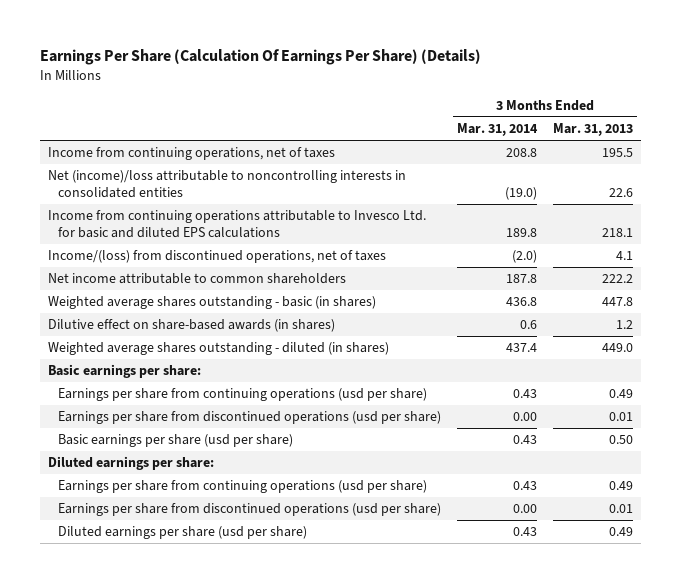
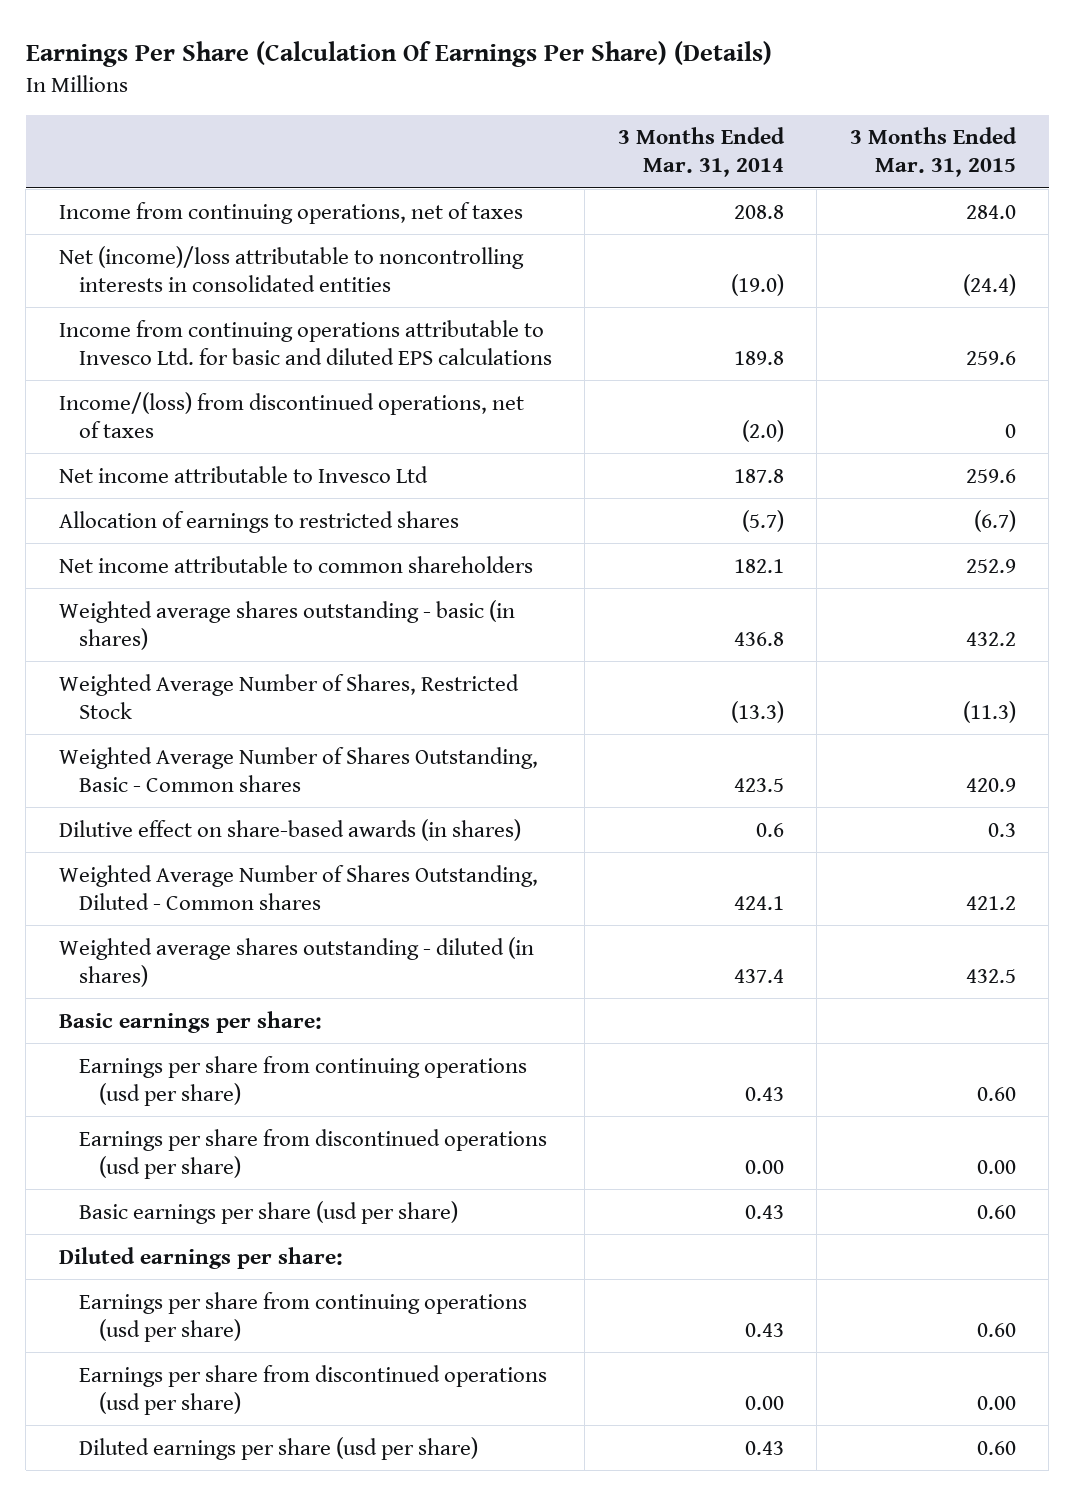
[552,123,633,137] Mar. 31, 2013 -> none
none -> [849,127,1017,178] 3 Months Ended Mar. 31, 2015
none -> [58,465,428,483] Net income attributable to Invesco Ltd
none -> [58,510,459,533] Allocation of earnings to restricted shares
[505,274,537,284] 187.8 -> [733,558,784,573] 182.1
none -> [58,673,519,719] Weighted Average Number of Shares, Restricted Stock
none -> [58,746,538,792] Weighted Average Number of Shares Outstanding, Basic - Common shares
none -> [58,864,538,910] Weighted Average Number of Shares Outstanding, Diluted - Common shares

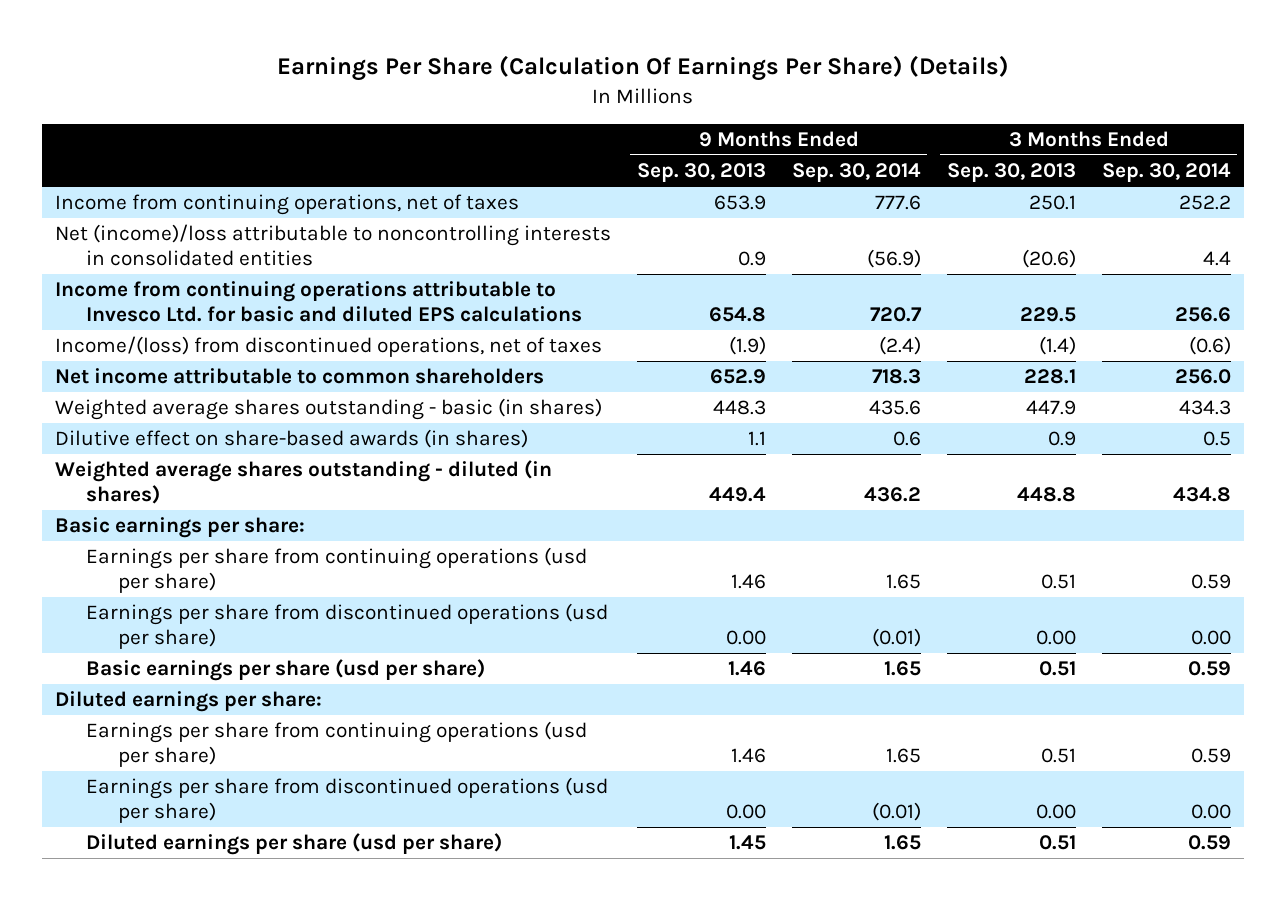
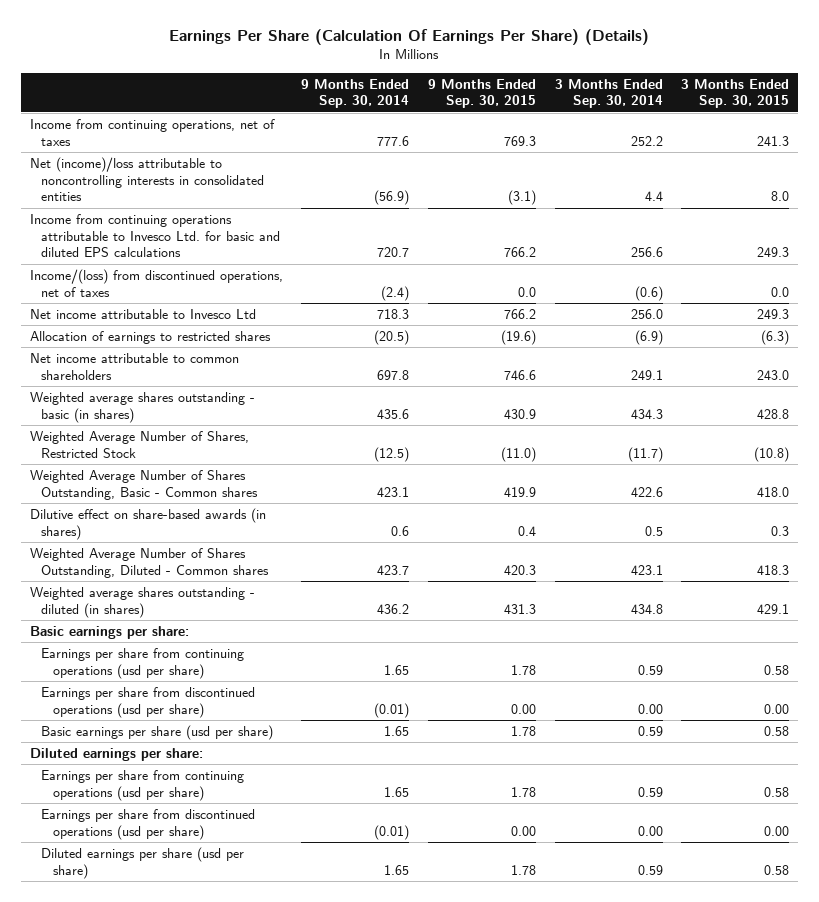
[636,163,766,183] Sep. 30, 2013 -> none
[946,163,1076,183] Sep. 30, 2013 -> none
none -> [427,78,536,109] 9 Months Ended Sep. 30, 2015
none -> [681,78,790,109] 3 Months Ended Sep. 30, 2015
none -> [29,308,256,319] Net income attributable to Invesco Ltd
none -> [29,330,271,344] Allocation of earnings to restricted shares
[871,369,921,385] 718.3 -> [377,369,410,380] 697.8
[1174,369,1231,385] 256.0 -> [630,369,663,380] 249.1
none -> [29,430,249,458] Weighted Average Number of Shares, Restricted Stock
none -> [29,469,259,500] Weighted Average Number of Shares Outstanding, Basic - Common shares
none -> [29,547,270,578] Weighted Average Number of Shares Outstanding, Diluted - Common shares

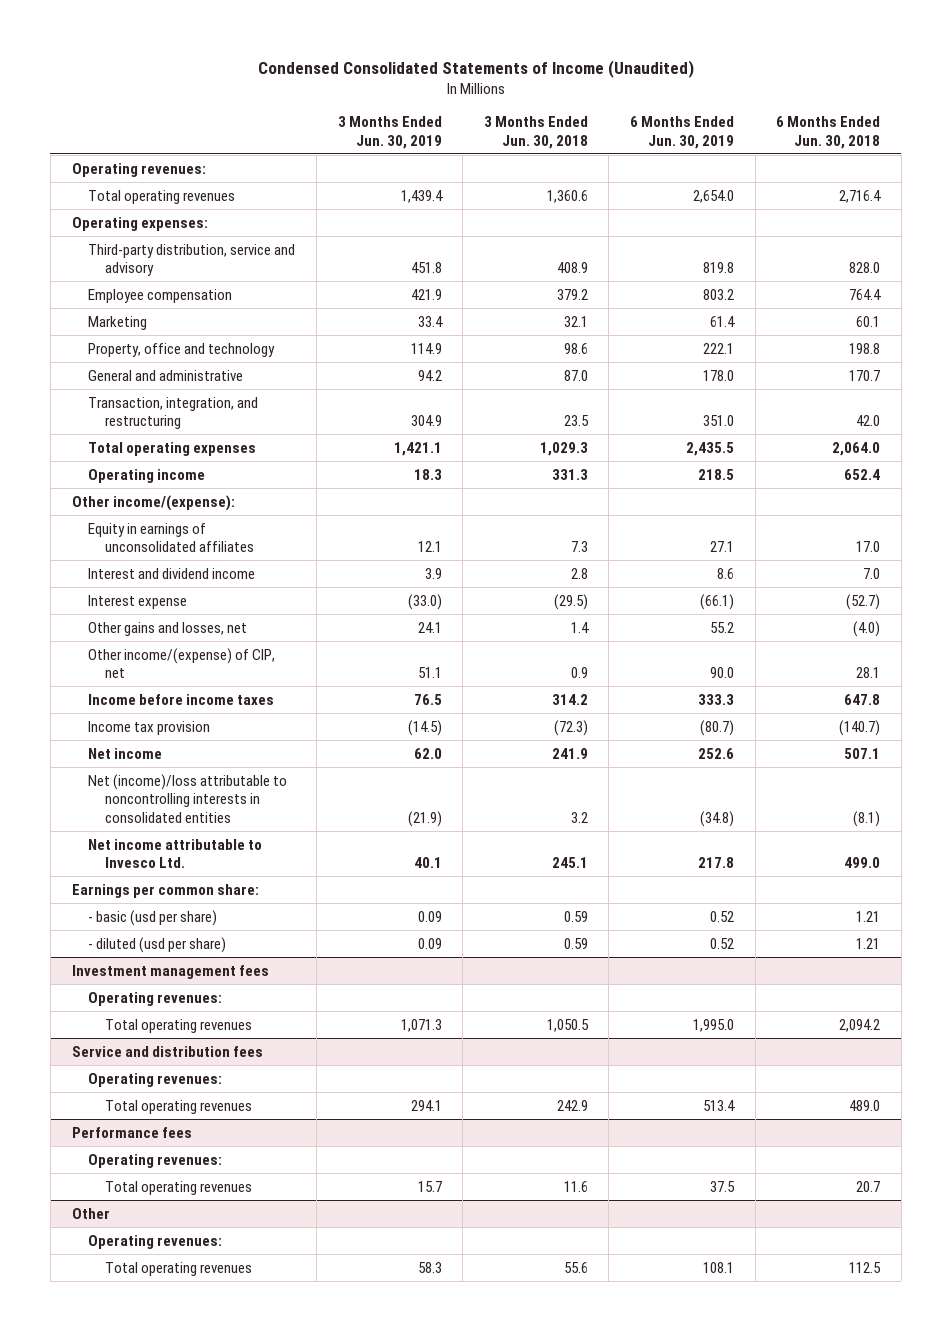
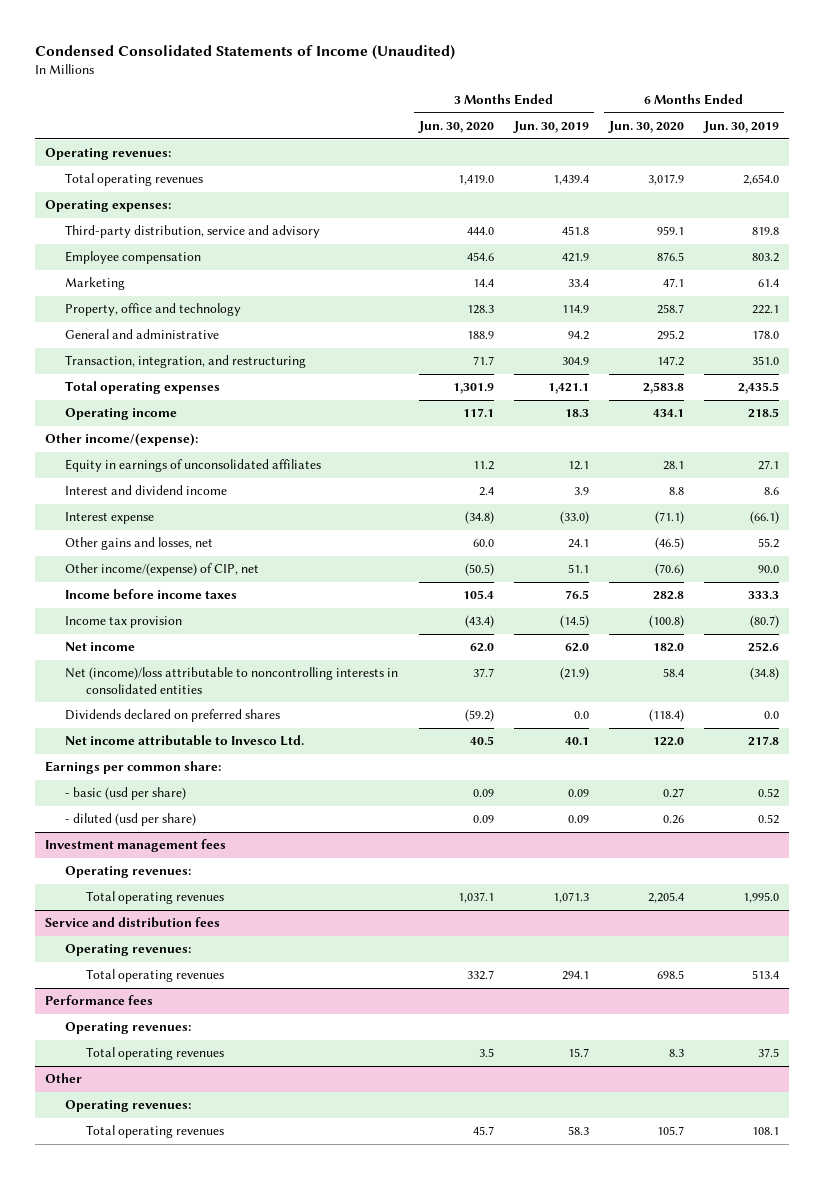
[483,116,588,149] 3 Months Ended Jun. 30, 2018 -> none
[776,116,881,149] 6 Months Ended Jun. 30, 2018 -> none
none -> [417,120,494,133] Jun. 30, 2020
none -> [607,120,684,133] Jun. 30, 2020
none -> [65,709,281,723] Dividends declared on preferred shares

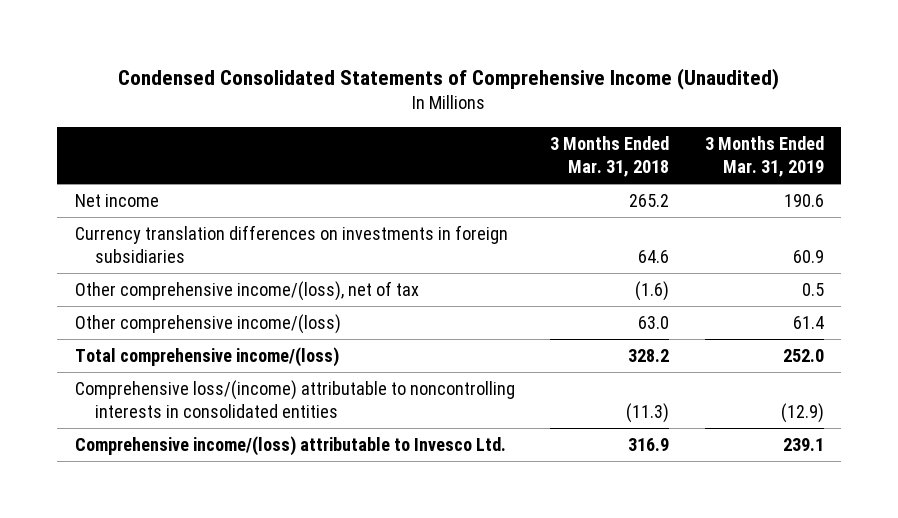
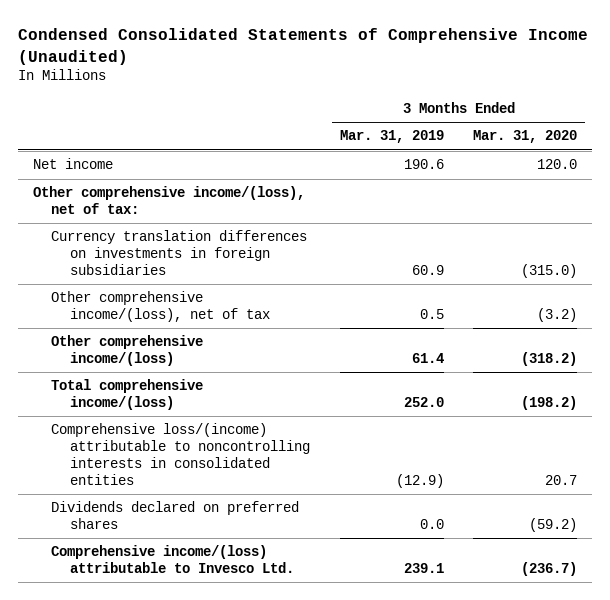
[550,136,670,178] 3 Months Ended Mar. 31, 2018 -> none
none -> [473,130,578,144] Mar. 31, 2020
none -> [32,186,305,215] Other comprehensive income/(loss), net of tax:
none -> [51,501,300,530] Dividends declared on preferred shares

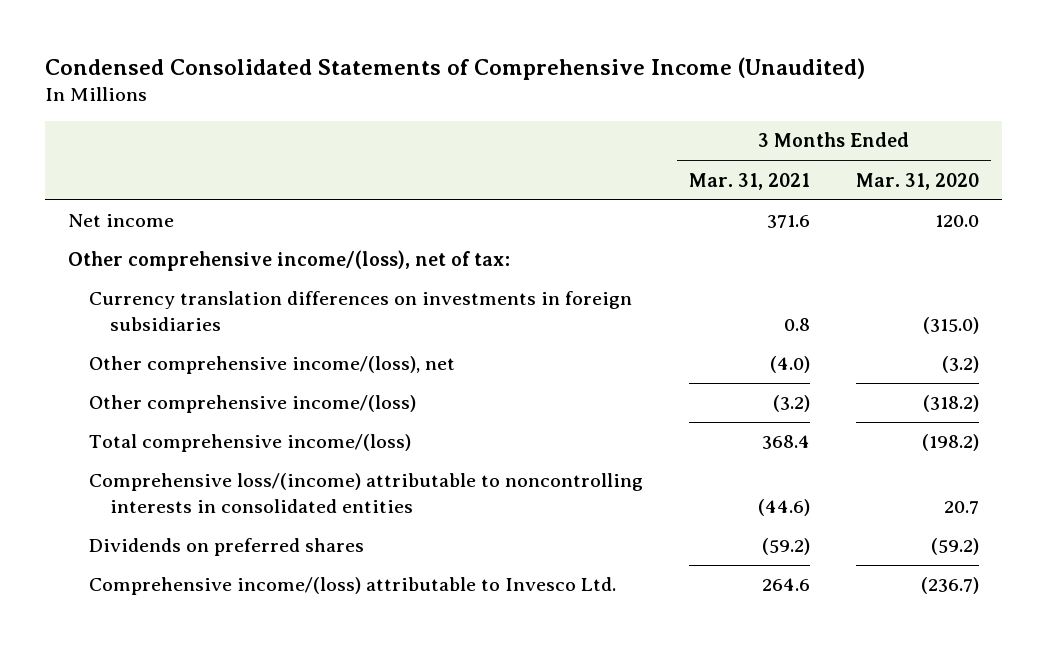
[339,130,444,144] Mar. 31, 2019 -> none
none -> [688,172,810,190] Mar. 31, 2021
[51,291,271,323] Other comprehensive income/(loss), net of tax -> [88,356,455,375] Other comprehensive income/(loss), net
[51,501,300,530] Dividends declared on preferred shares -> [88,538,364,557] Dividends on preferred shares

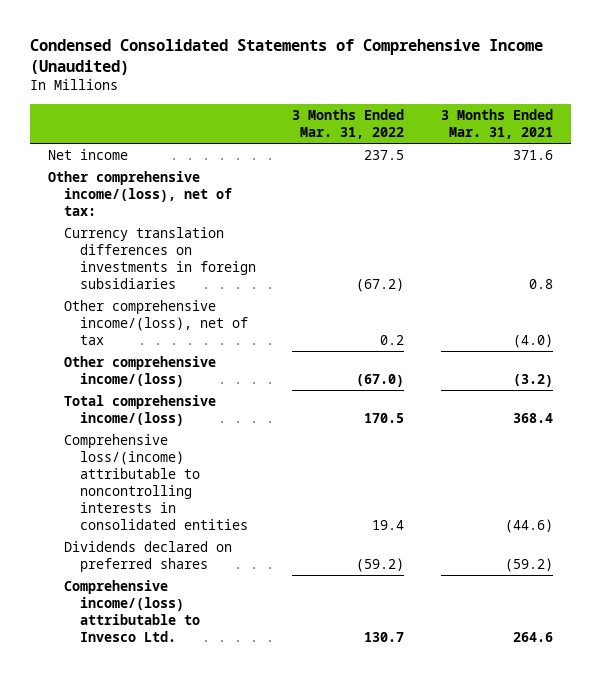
[856,172,980,190] Mar. 31, 2020 -> none
none -> [292,108,405,139] 3 Months Ended Mar. 31, 2022
[88,356,455,375] Other comprehensive income/(loss), net -> [64,299,249,345] Other comprehensive income/(loss), net of tax
[88,538,364,557] Dividends on preferred shares -> [64,540,233,572] Dividends declared on preferred shares

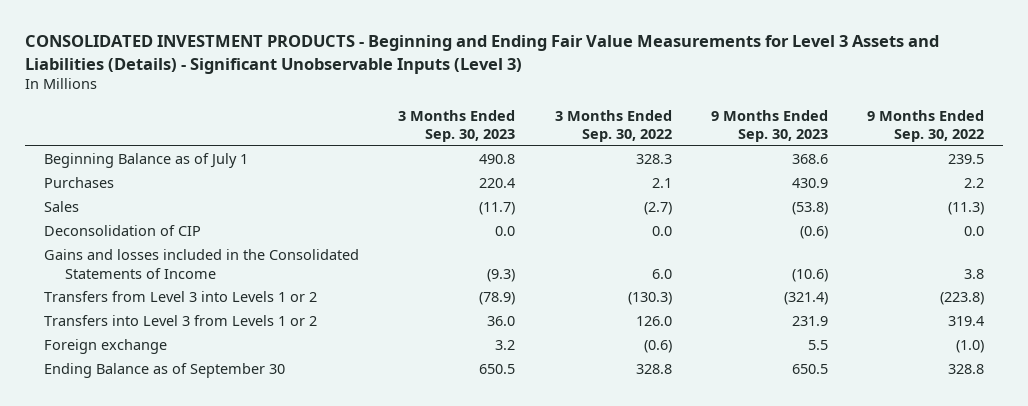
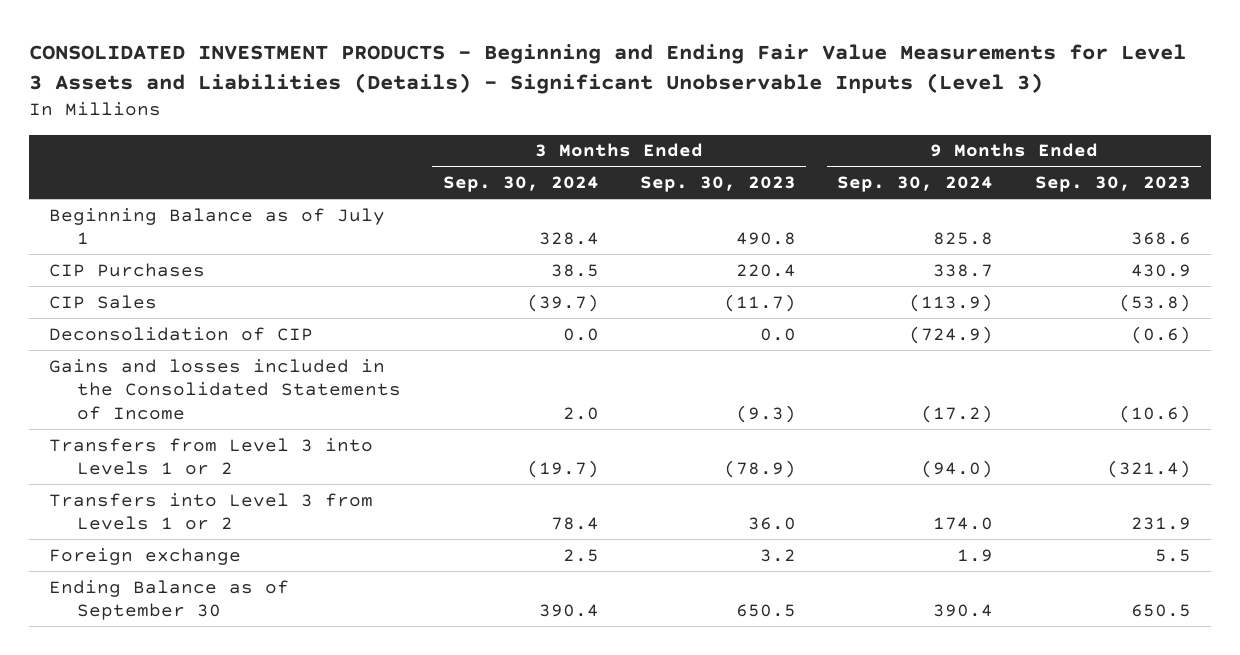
[554,109,672,143] 3 Months Ended Sep. 30, 2022 -> none
[866,109,984,143] 9 Months Ended Sep. 30, 2022 -> none
none -> [442,176,599,193] Sep. 30, 2024
none -> [837,176,994,193] Sep. 30, 2024
[44,177,115,189] Purchases -> [49,262,206,277] CIP Purchases
[44,201,80,213] Sales -> [49,294,158,309] CIP Sales

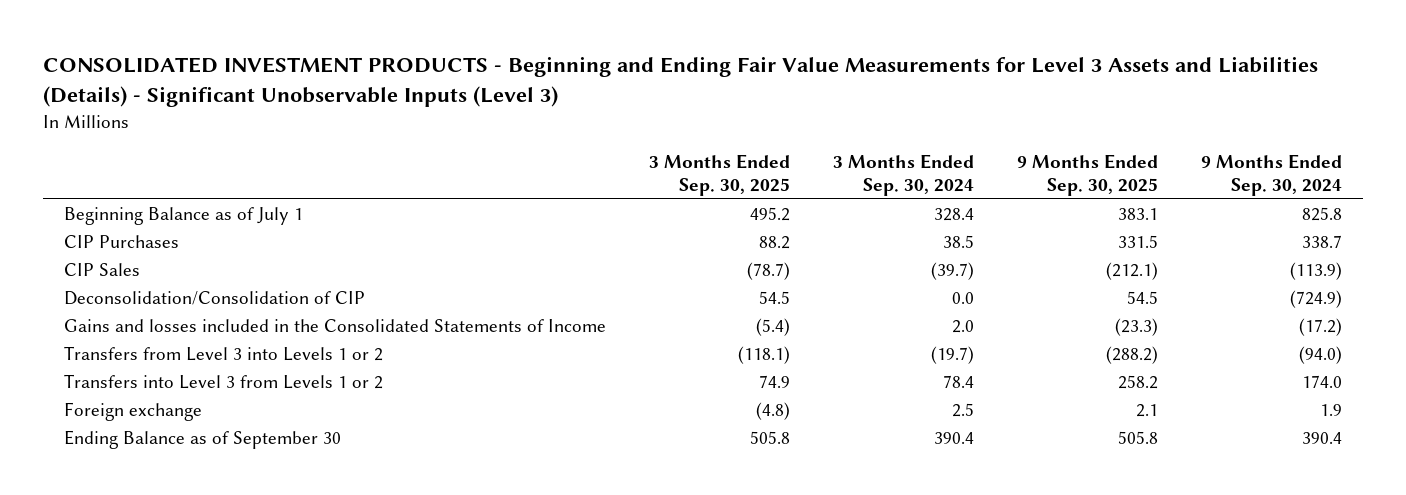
[640,176,797,193] Sep. 30, 2023 -> none
[1034,176,1191,193] Sep. 30, 2023 -> none
none -> [648,153,790,197] 3 Months Ended Sep. 30, 2025
none -> [1016,153,1158,197] 9 Months Ended Sep. 30, 2025
[49,326,314,341] Deconsolidation of CIP -> [64,291,366,306] Deconsolidation/Consolidation of CIP

